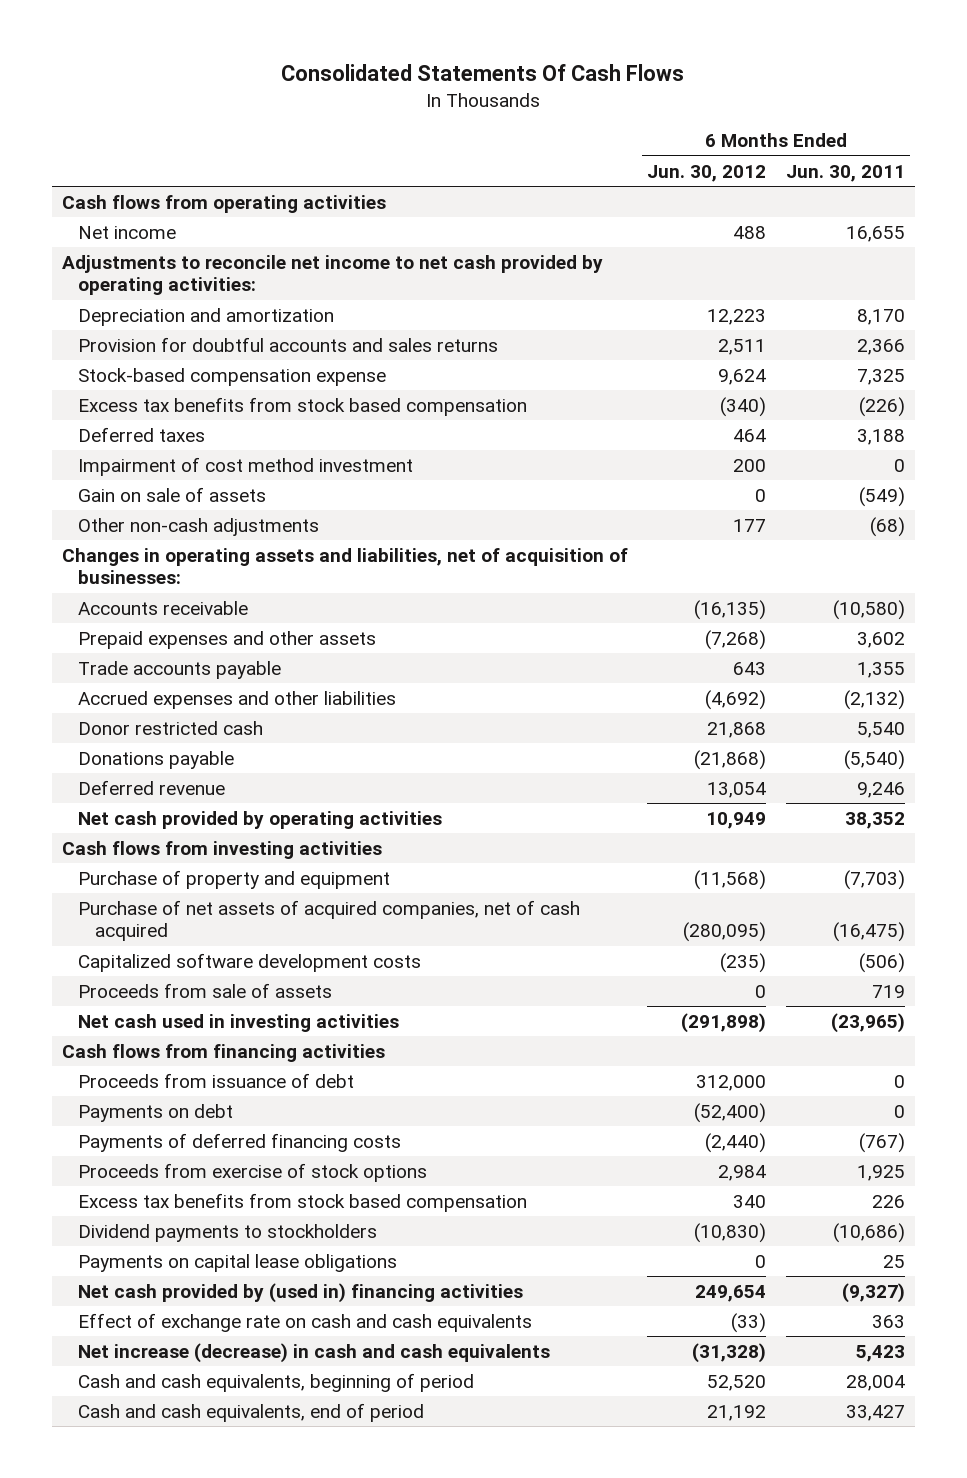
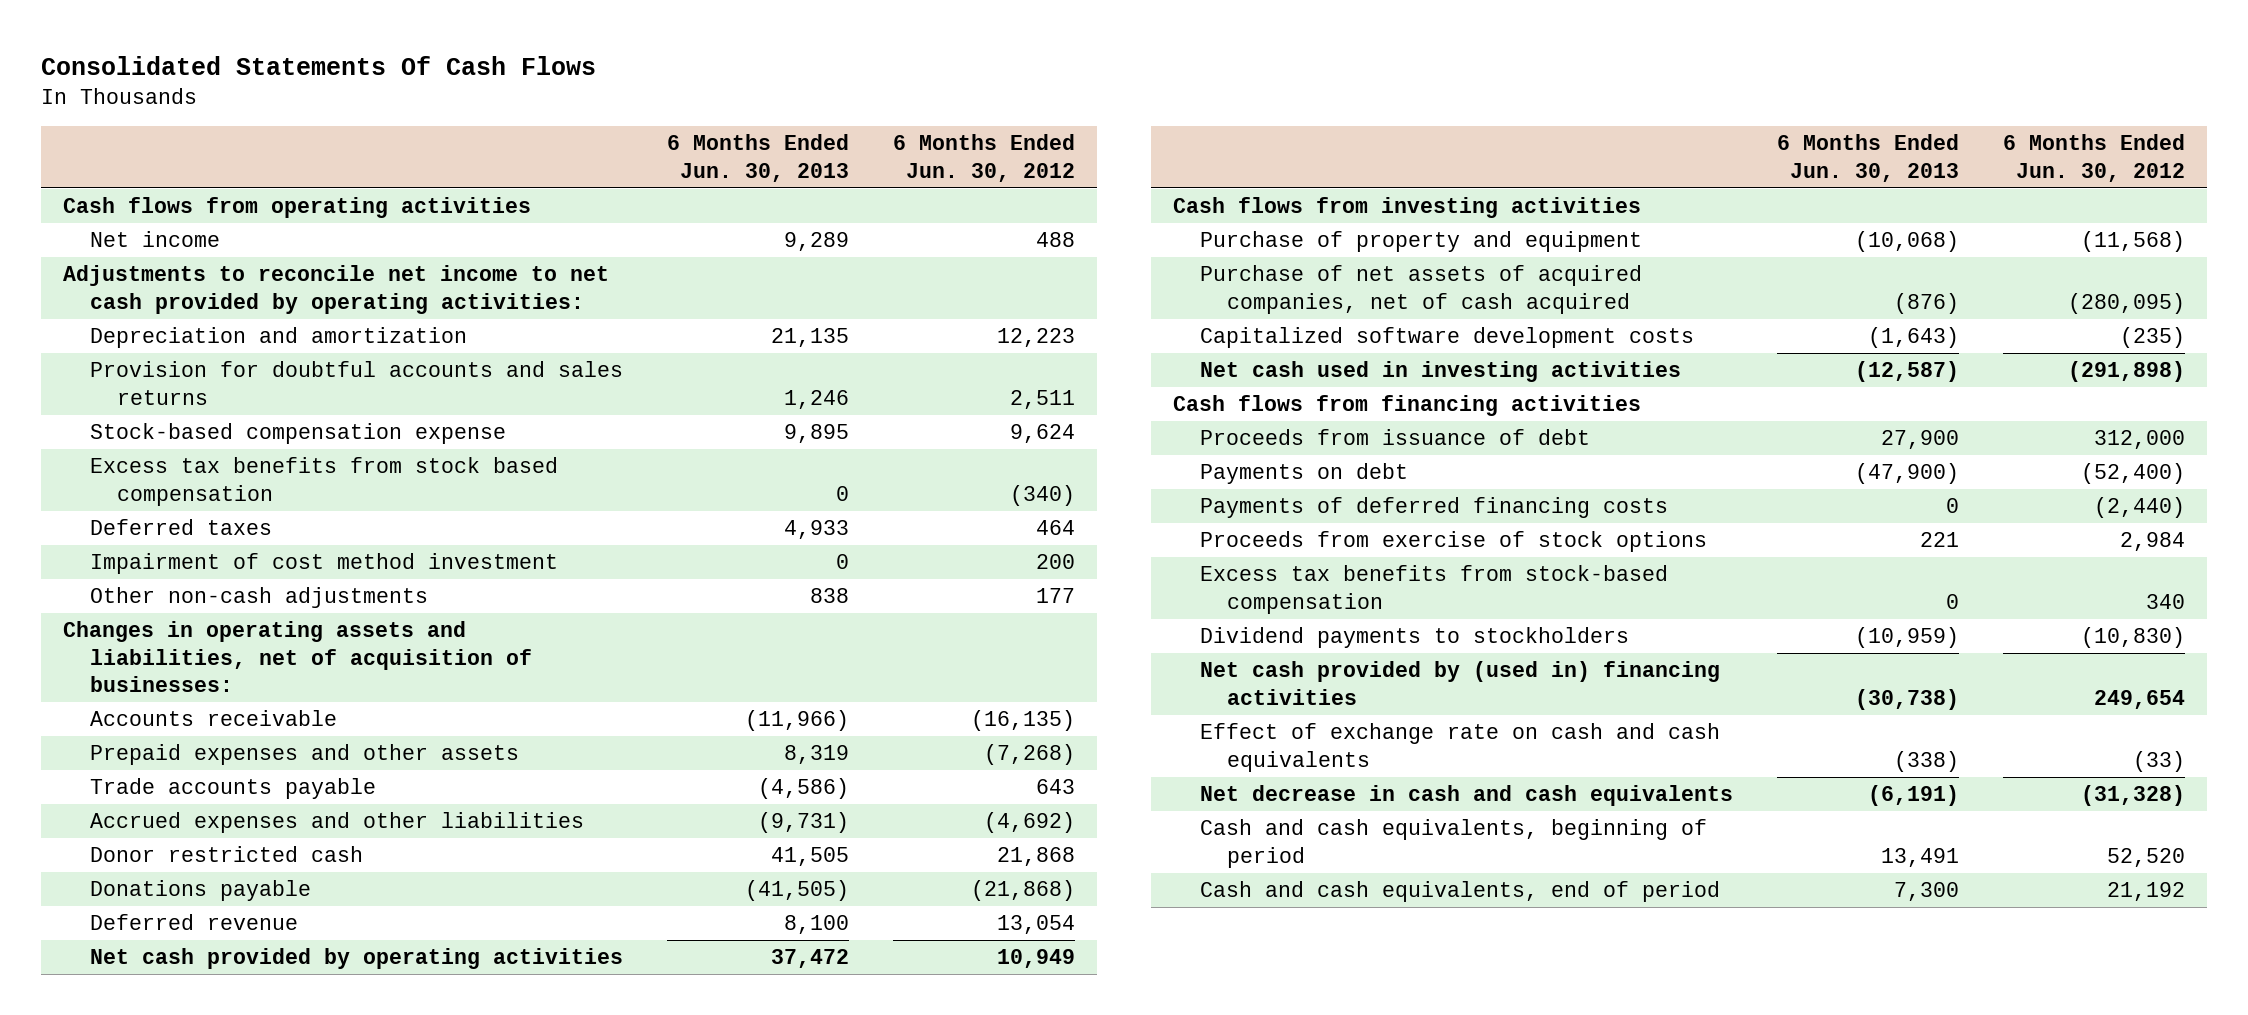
[785,164,905,182] Jun. 30, 2011 -> none
none -> [666,134,849,182] 6 Months Ended Jun. 30, 2013
[78,486,267,502] Gain on sale of assets -> none
[78,982,333,998] Proceeds from sale of assets -> none
[78,1192,528,1212] Excess tax benefits from stock based compensation -> [1199,565,1668,614] Excess tax benefits from stock-based compensation
[78,1253,398,1272] Payments on capital lease obligations -> none
[78,1342,551,1363] Net increase (decrease) in cash and cash equivalents -> [1199,785,1733,807] Net decrease in cash and cash equivalents

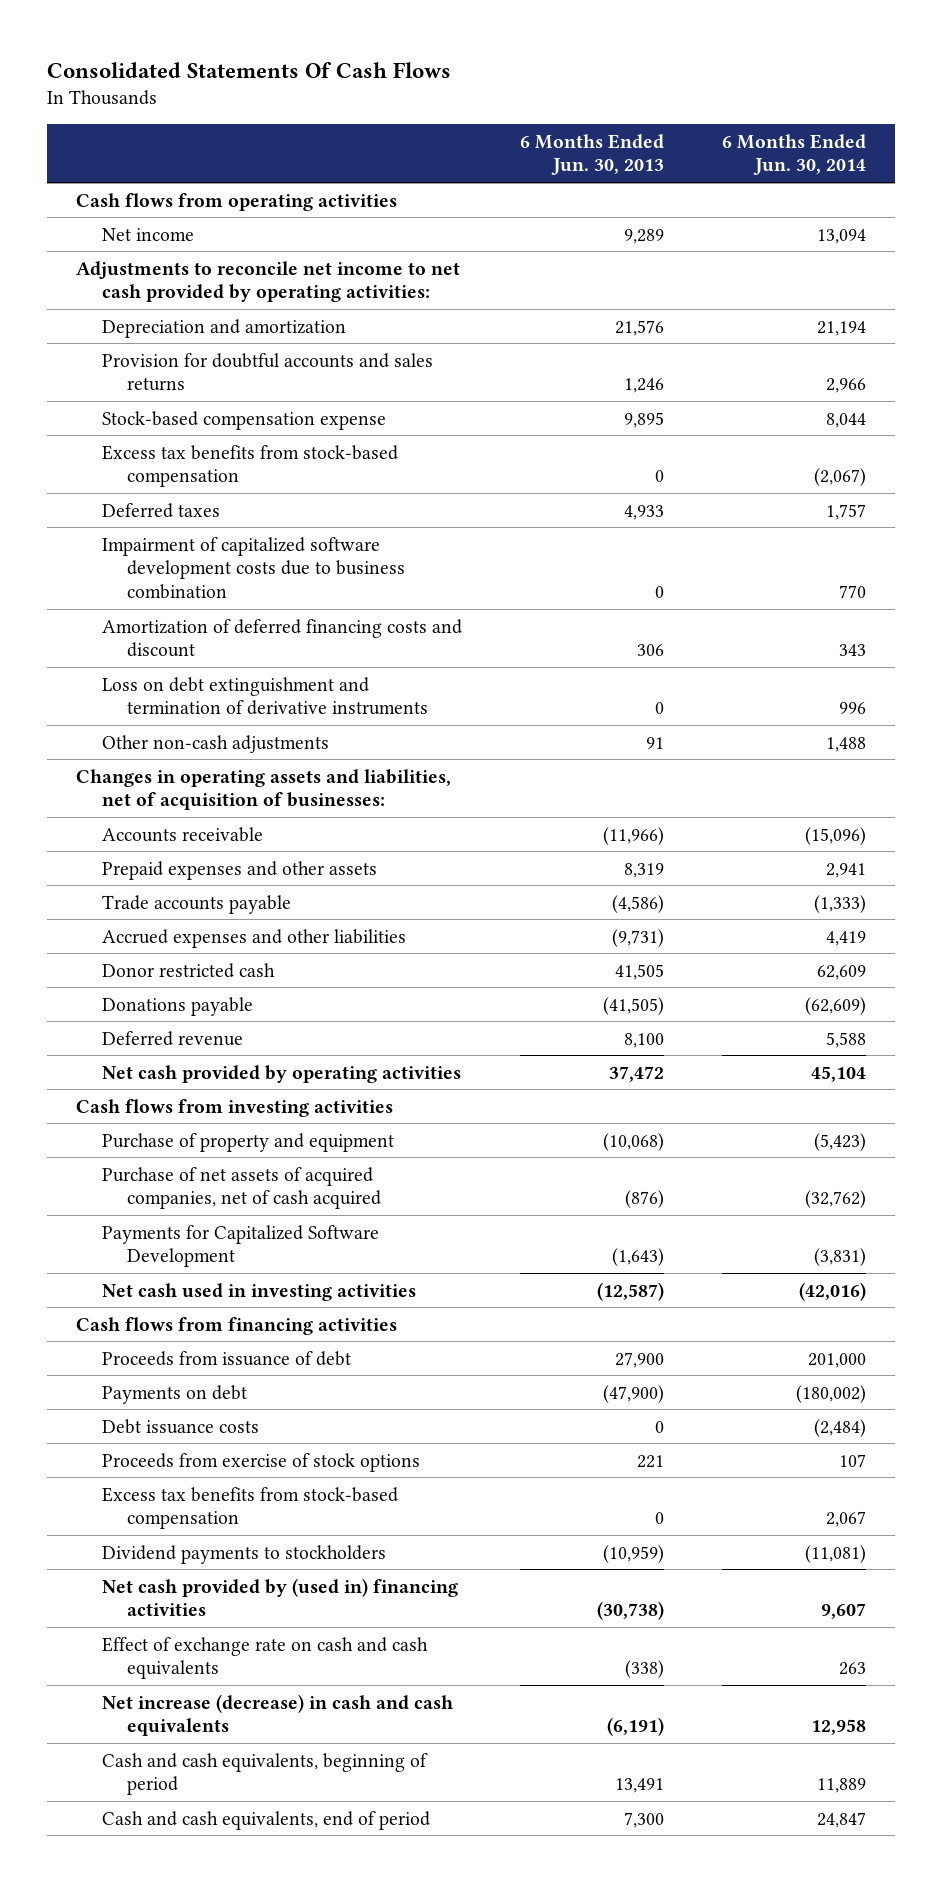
[892,134,1075,182] 6 Months Ended Jun. 30, 2012 -> none
none -> [722,133,867,176] 6 Months Ended Jun. 30, 2014
[770,328,849,348] 21,135 -> [614,319,664,336] 21,576
[90,457,559,506] Excess tax benefits from stock based compensation -> [101,444,398,488] Excess tax benefits from stock-based compensation
[90,553,559,575] Impairment of cost method investment -> none
none -> [101,536,406,600] Impairment of capitalized software development costs due to business combination
none -> [101,618,462,658] Amortization of deferred financing costs and discount
none -> [101,676,429,716] Loss on debt extinguishment and termination of derivative instruments
[809,588,849,604] 838 -> [645,736,664,749] 91
[1199,327,1694,349] Capitalized software development costs -> [101,1224,379,1268] Payments for Capitalized Software Development
[1199,497,1668,519] Payments of deferred financing costs -> [101,1418,259,1434] Debt issuance costs
[1199,785,1733,807] Net decrease in cash and cash equivalents -> [101,1693,453,1737] Net increase (decrease) in cash and cash equivalents

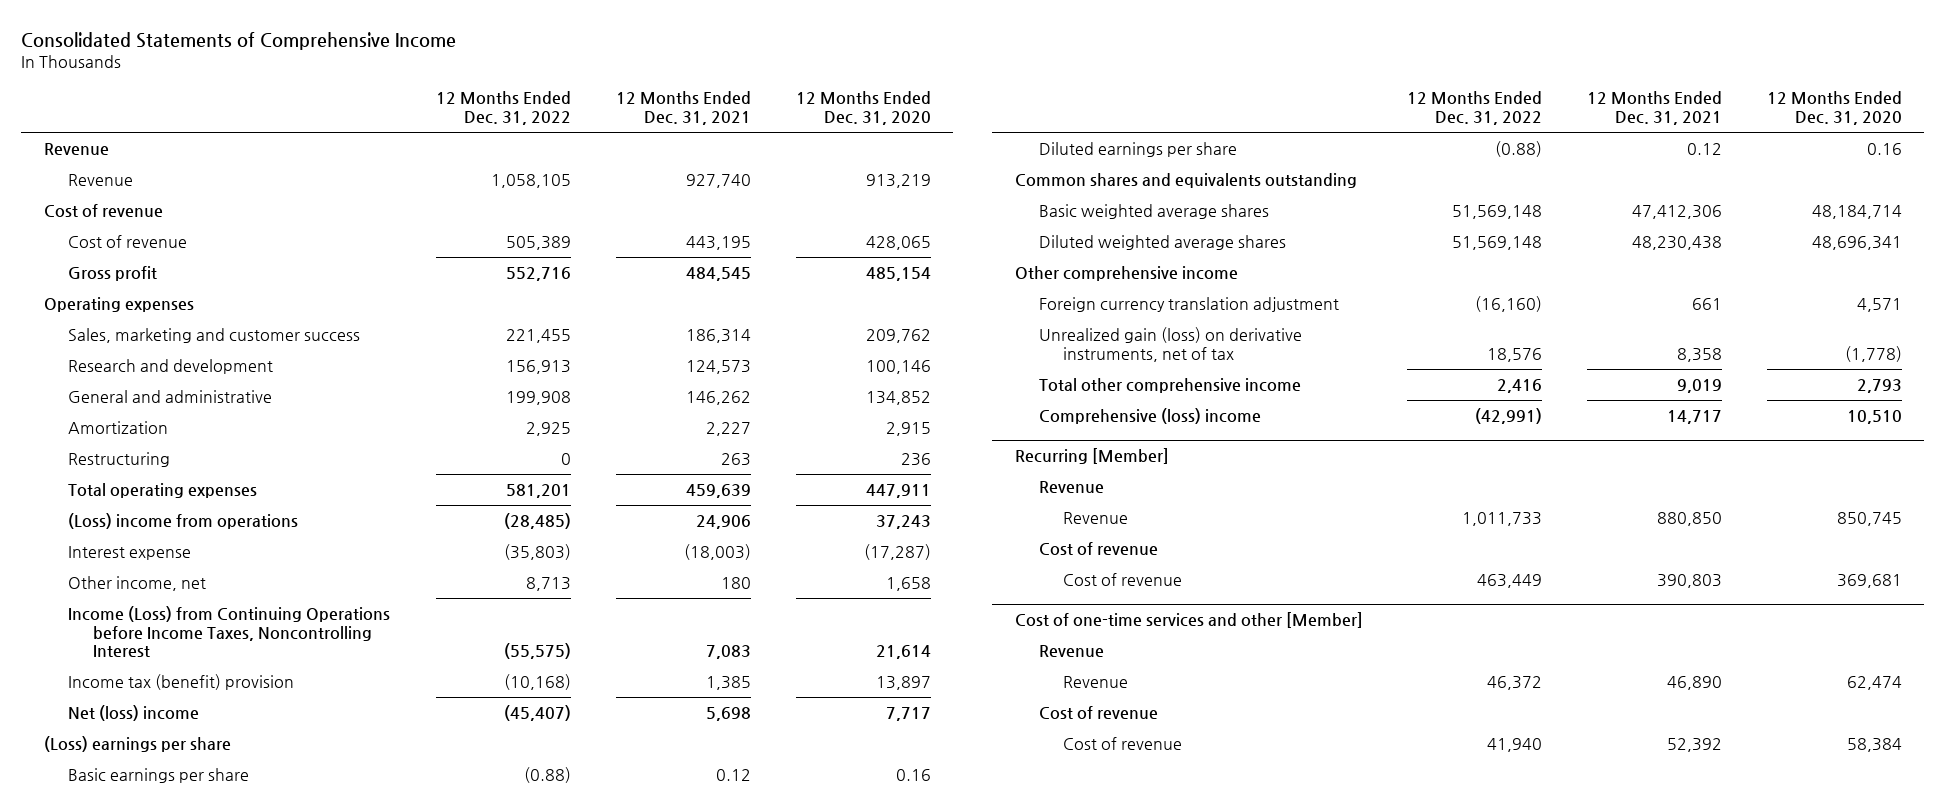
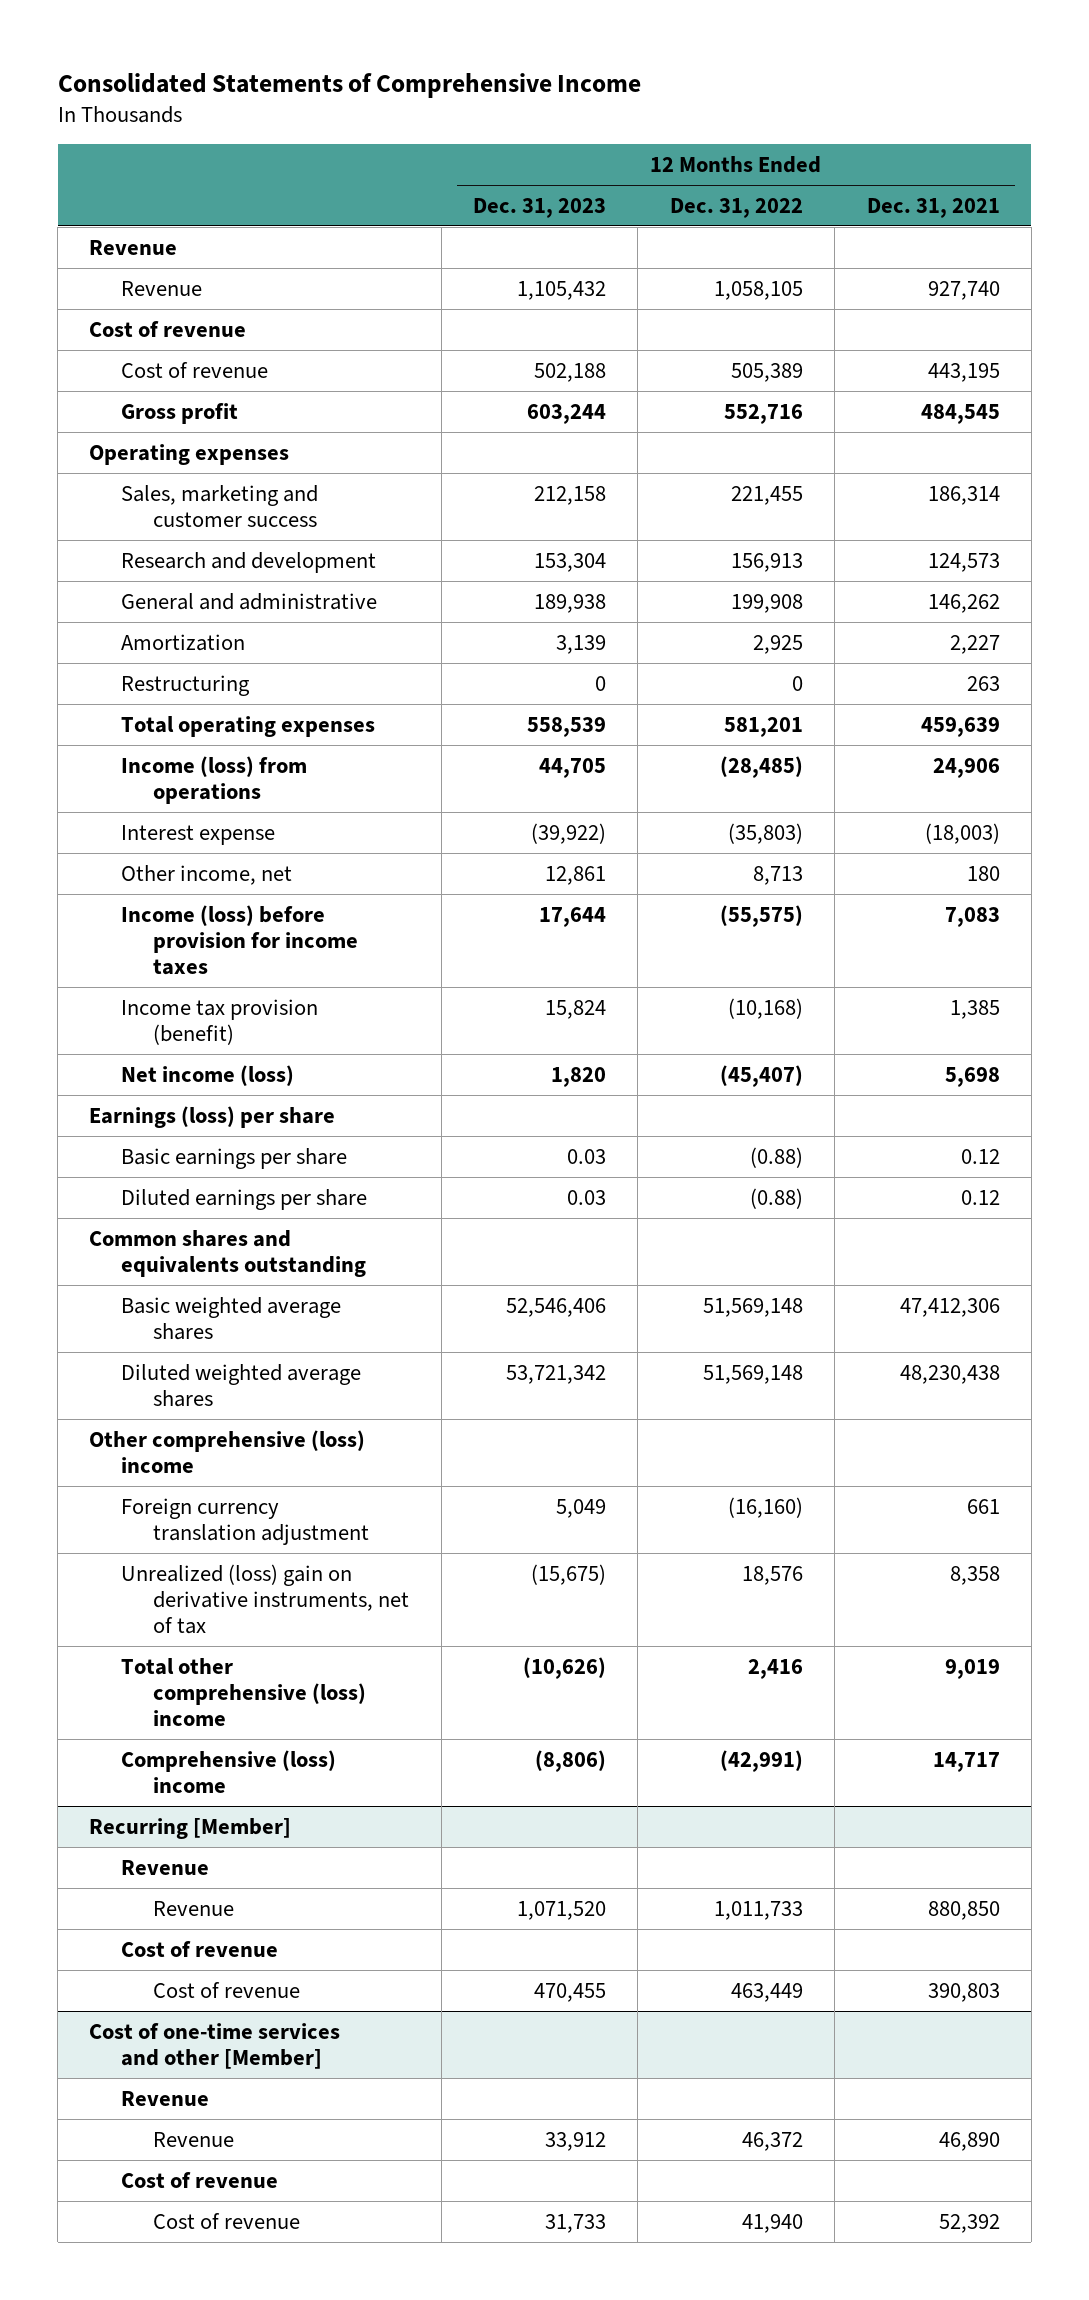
[795,91,931,126] 12 Months Ended Dec. 31, 2020 -> none
none -> [472,197,606,218] Dec. 31, 2023
[68,512,299,529] (Loss) income from operations -> [121,755,308,804] Income (loss) from operations
[68,605,391,658] Income (Loss) from Continuing Operations before Income Taxes, Noncontrolling Interest -> [121,904,359,976] Income (loss) before provision for income taxes
[68,673,295,690] Income tax (benefit) provision -> [121,998,319,1045] Income tax provision (benefit)
[68,704,200,721] Net (loss) income -> [121,1064,295,1086] Net income (loss)
[43,735,231,752] (Loss) earnings per share -> [89,1105,336,1128] Earnings (loss) per share
[1014,265,1238,281] Other comprehensive income -> [89,1429,366,1473] Other comprehensive (loss) income
[1038,326,1302,362] Unrealized gain (loss) on derivative instruments, net of tax -> [121,1563,410,1635] Unrealized (loss) gain on derivative instruments, net of tax
[1038,377,1301,393] Total other comprehensive income -> [121,1657,367,1727] Total other comprehensive (loss) income

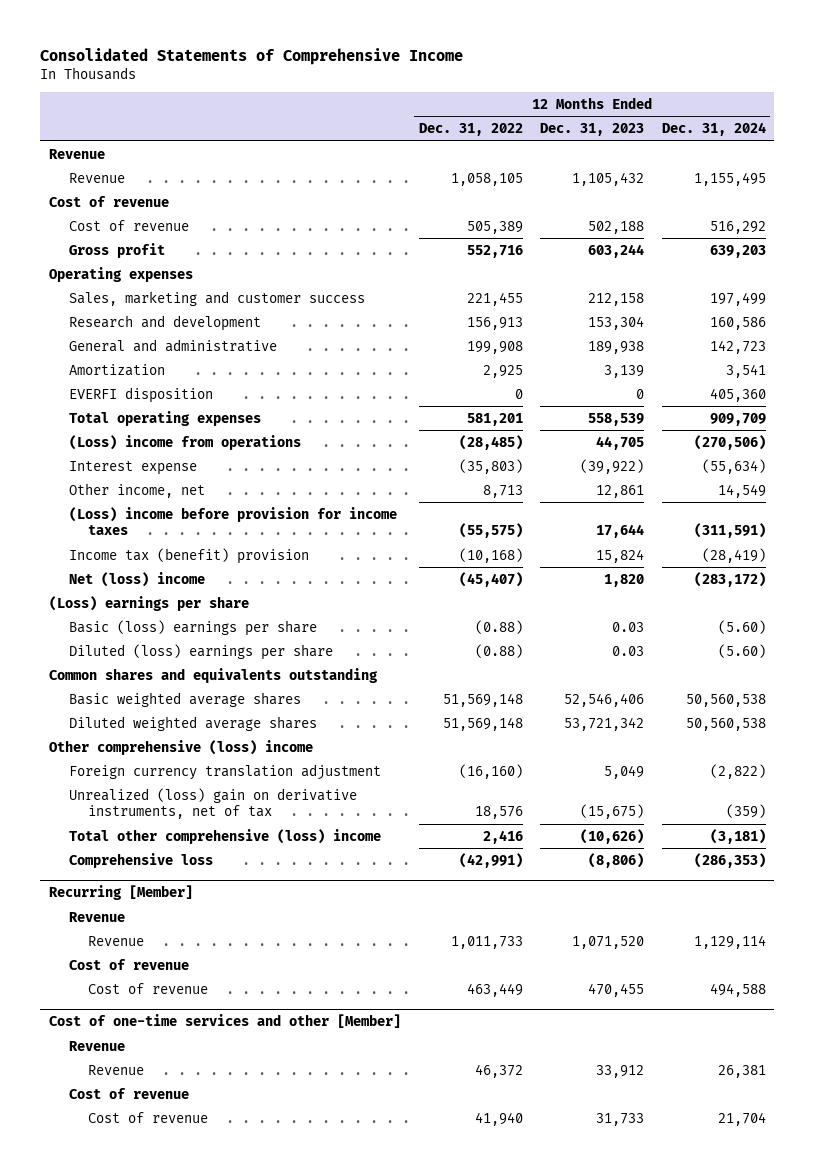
[866,197,1000,218] Dec. 31, 2021 -> none
none -> [661,122,766,137] Dec. 31, 2024
[121,674,251,696] Restructuring -> none
none -> [68,386,213,403] EVERFI disposition
[121,755,308,804] Income (loss) from operations -> [68,434,301,450] (Loss) income from operations
[121,904,359,976] Income (loss) before provision for income taxes -> [68,506,397,536] (Loss) income before provision for income taxes
[121,998,319,1045] Income tax provision (benefit) -> [68,547,309,564] Income tax (benefit) provision
[121,1064,295,1086] Net income (loss) -> [68,571,205,587] Net (loss) income
[89,1105,336,1128] Earnings (loss) per share -> [49,595,250,611] (Loss) earnings per share
[121,1147,348,1169] Basic earnings per share -> [68,619,317,636] Basic (loss) earnings per share
[121,1188,368,1210] Diluted earnings per share -> [68,643,333,660] Diluted (loss) earnings per share
[121,1749,337,1793] Comprehensive (loss) income -> [68,852,213,868] Comprehensive loss

